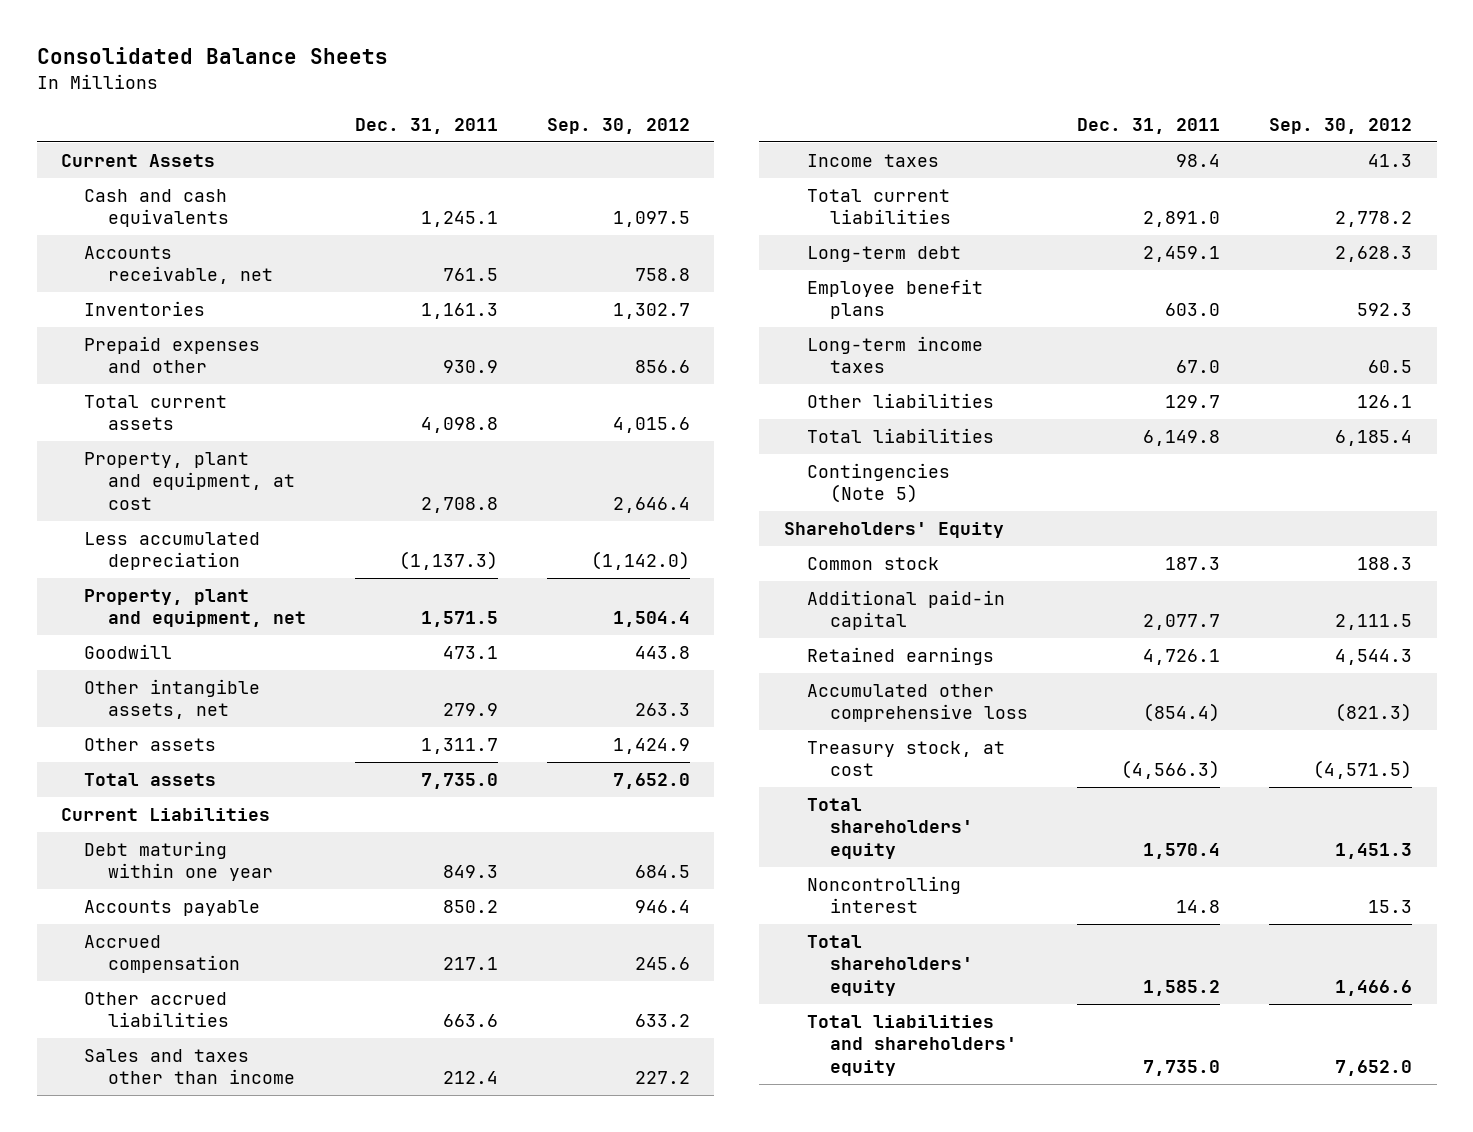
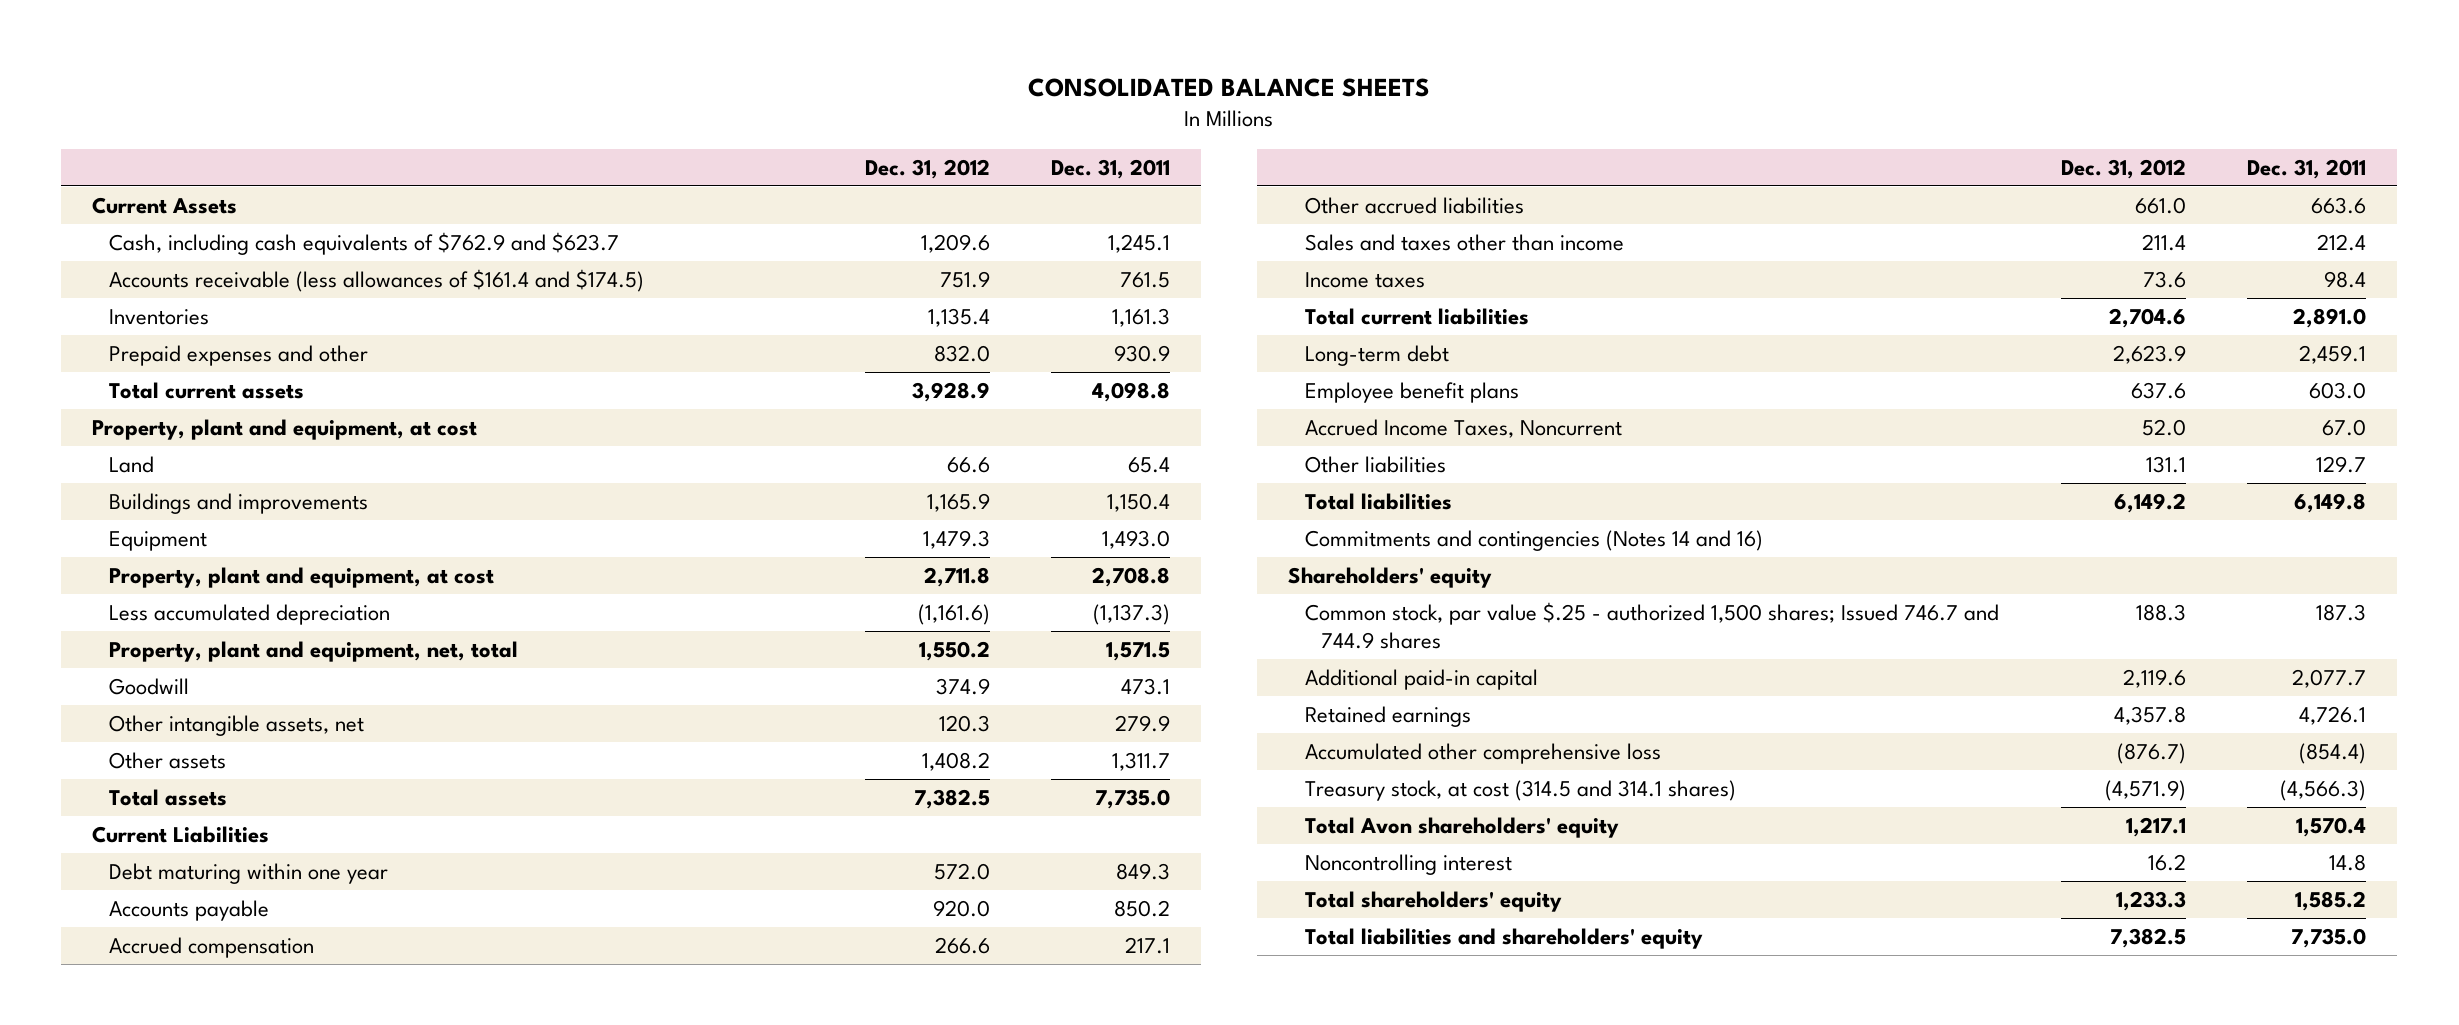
[36,47,388,65] Consolidated Balance Sheets -> [1028,78,1431,98] CONSOLIDATED BALANCE SHEETS
[546,117,690,134] Sep. 30, 2012 -> none
none -> [864,158,990,179] Dec. 31, 2012
[84,189,229,228] Cash and cash equivalents -> [108,231,619,255] Cash, including cash equivalents of $762.9 and $623.7
[84,246,273,285] Accounts receivable, net -> [108,268,644,292] Accounts receivable (less allowances of $161.4 and $174.5)
none -> [92,418,478,440] Property, plant and equipment, at cost
none -> [108,455,154,473] Land
none -> [108,492,368,514] Buildings and improvements
none -> [108,530,207,551] Equipment
[84,589,306,628] Property, plant and equipment, net -> [108,640,518,662] Property, plant and equipment, net, total
[806,336,983,374] Long-term income taxes -> none
none -> [1304,418,1622,438] Accrued Income Taxes, Noncurrent
[806,463,950,504] Contingencies (Note 5) -> [1304,529,1763,551] Commitments and contingencies (Notes 14 and 16)
[783,522,1004,539] Shareholders' Equity -> [1288,566,1493,588] Shareholders' equity
[806,557,939,571] Common stock -> [1304,601,1999,650] Common stock, par value $.25 - authorized 1,500 shares; Issued 746.7 and 744.9 shares
[806,741,1005,777] Treasury stock, at cost -> [1304,779,1736,801] Treasury stock, at cost (314.5 and 314.1 shares)
[806,798,974,859] Total shareholders' equity -> [1304,816,1619,838] Total Avon shareholders' equity

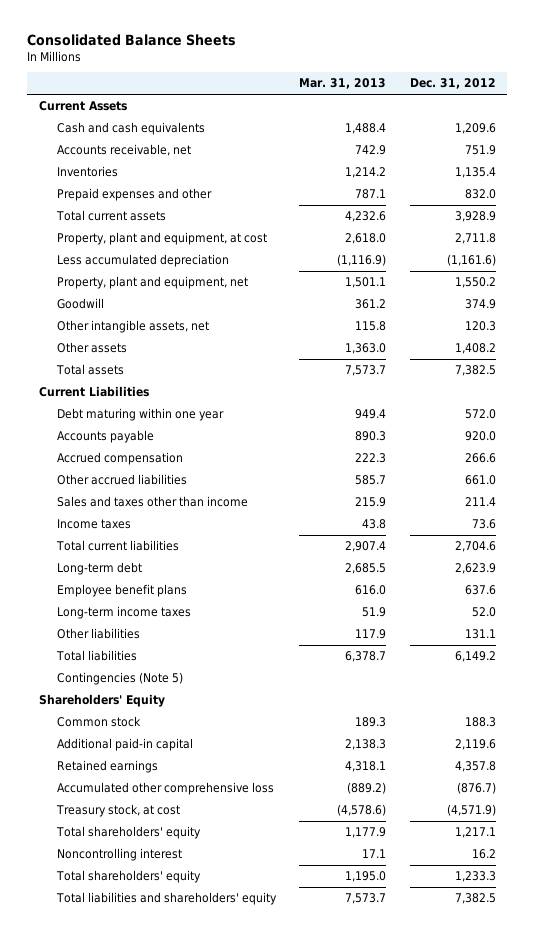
[1028,78,1431,98] CONSOLIDATED BALANCE SHEETS -> [27,33,237,46] Consolidated Balance Sheets
[1051,158,1171,179] Dec. 31, 2011 -> none
none -> [299,78,387,90] Mar. 31, 2013
[108,231,619,255] Cash, including cash equivalents of $762.9 and $623.7 -> [56,122,205,136] Cash and cash equivalents
[108,268,644,292] Accounts receivable (less allowances of $161.4 and $174.5) -> [56,144,191,157] Accounts receivable, net
[92,418,478,440] Property, plant and equipment, at cost -> none
[108,455,154,473] Land -> none
[108,492,368,514] Buildings and improvements -> none
[108,530,207,551] Equipment -> none
[108,640,518,662] Property, plant and equipment, net, total -> [56,276,248,290] Property, plant and equipment, net
[1304,418,1622,438] Accrued Income Taxes, Noncurrent -> none
none -> [56,606,191,620] Long-term income taxes
[1304,529,1763,551] Commitments and contingencies (Notes 14 and 16) -> [56,672,183,686] Contingencies (Note 5)
[1288,566,1493,588] Shareholders' equity -> [38,694,165,708] Shareholders' Equity
[1304,601,1999,650] Common stock, par value $.25 - authorized 1,500 shares; Issued 746.7 and 744.9 shares -> [56,716,141,728] Common stock
[1304,779,1736,801] Treasury stock, at cost (314.5 and 314.1 shares) -> [55,804,180,818] Treasury stock, at cost
[1304,816,1619,838] Total Avon shareholders' equity -> [55,826,201,840] Total shareholders' equity

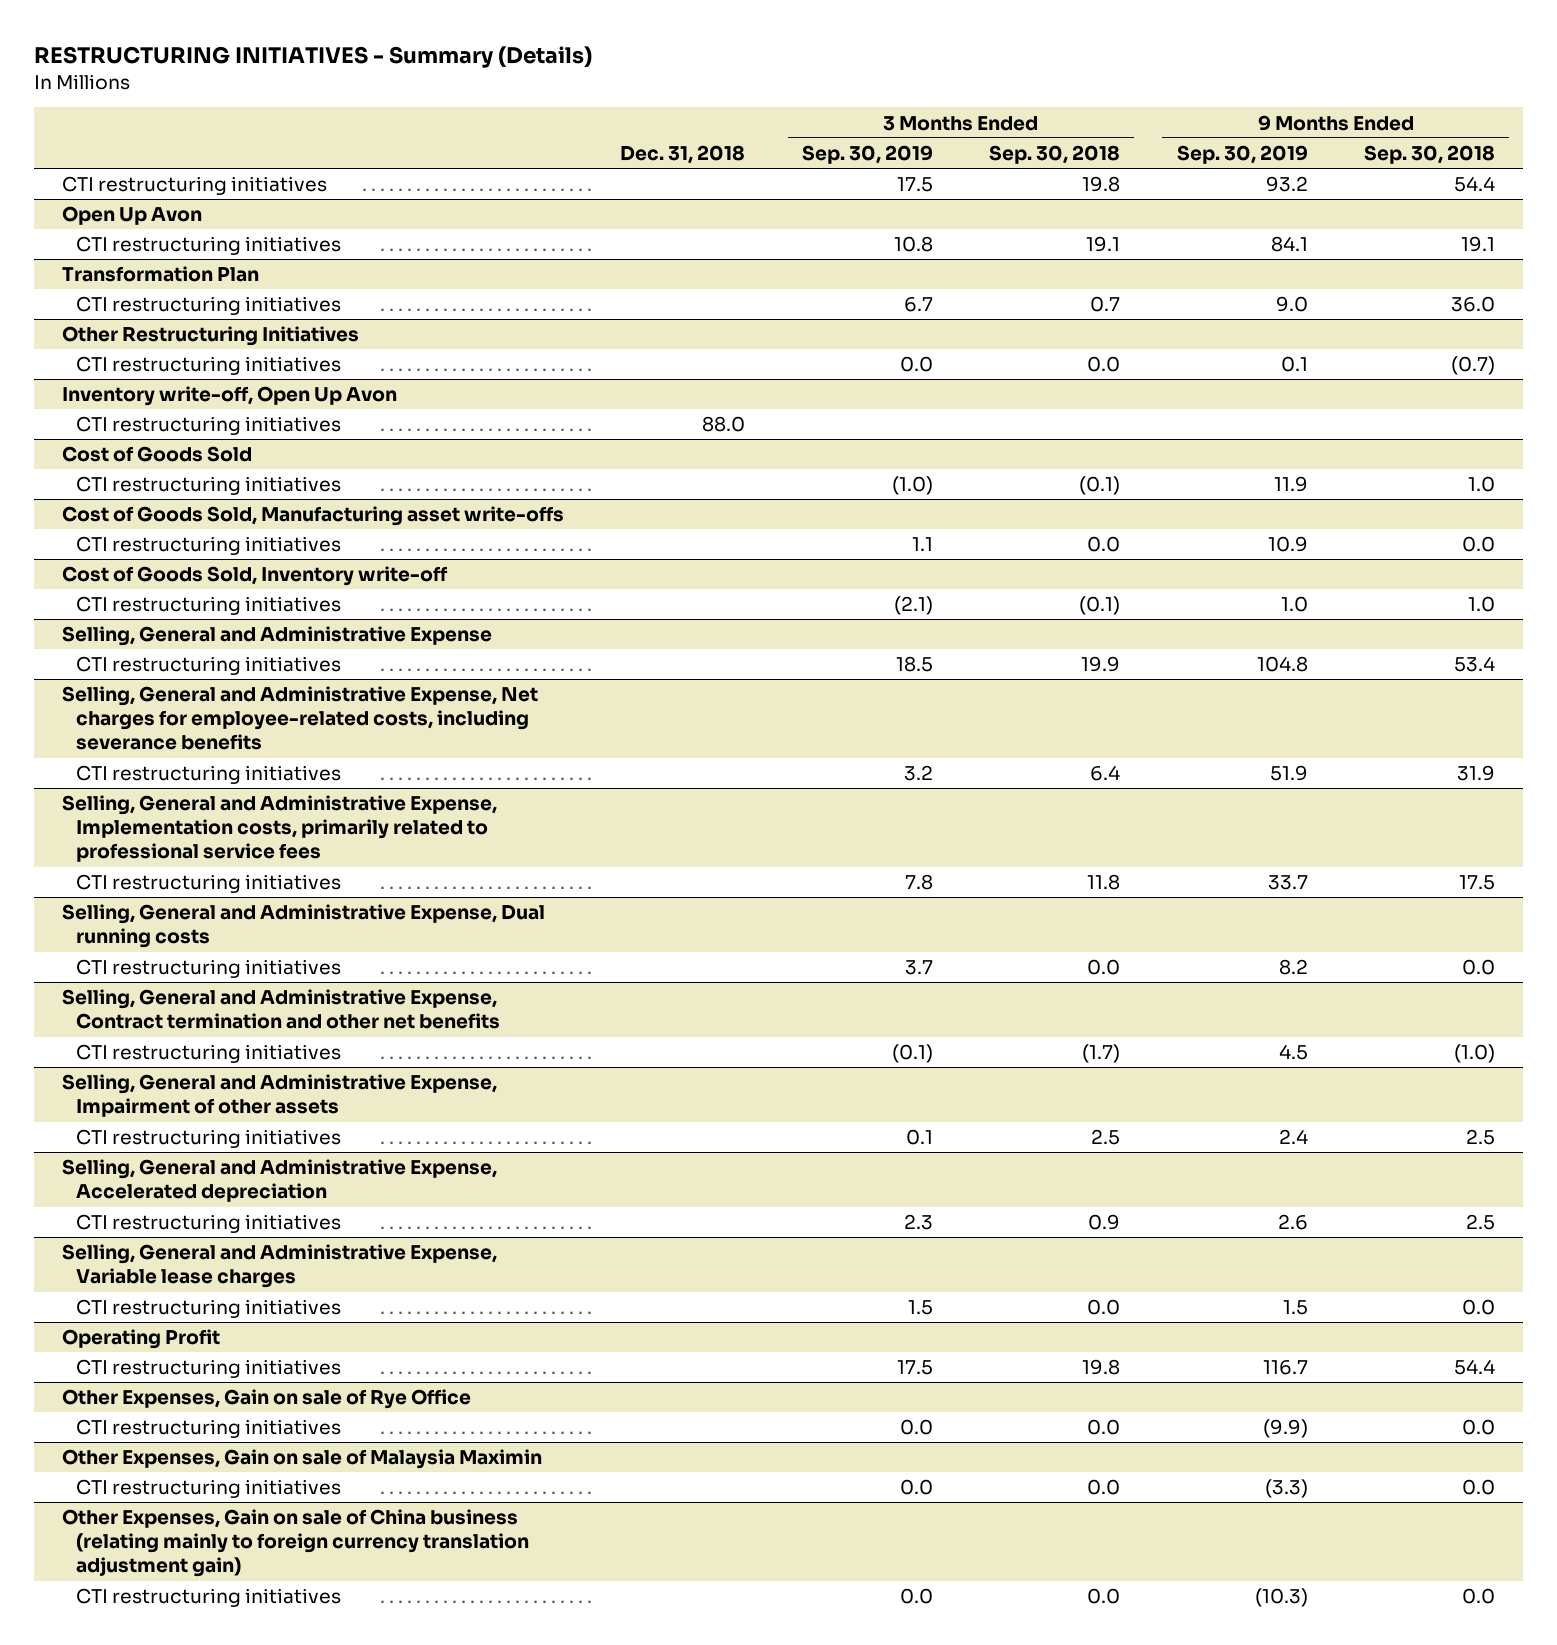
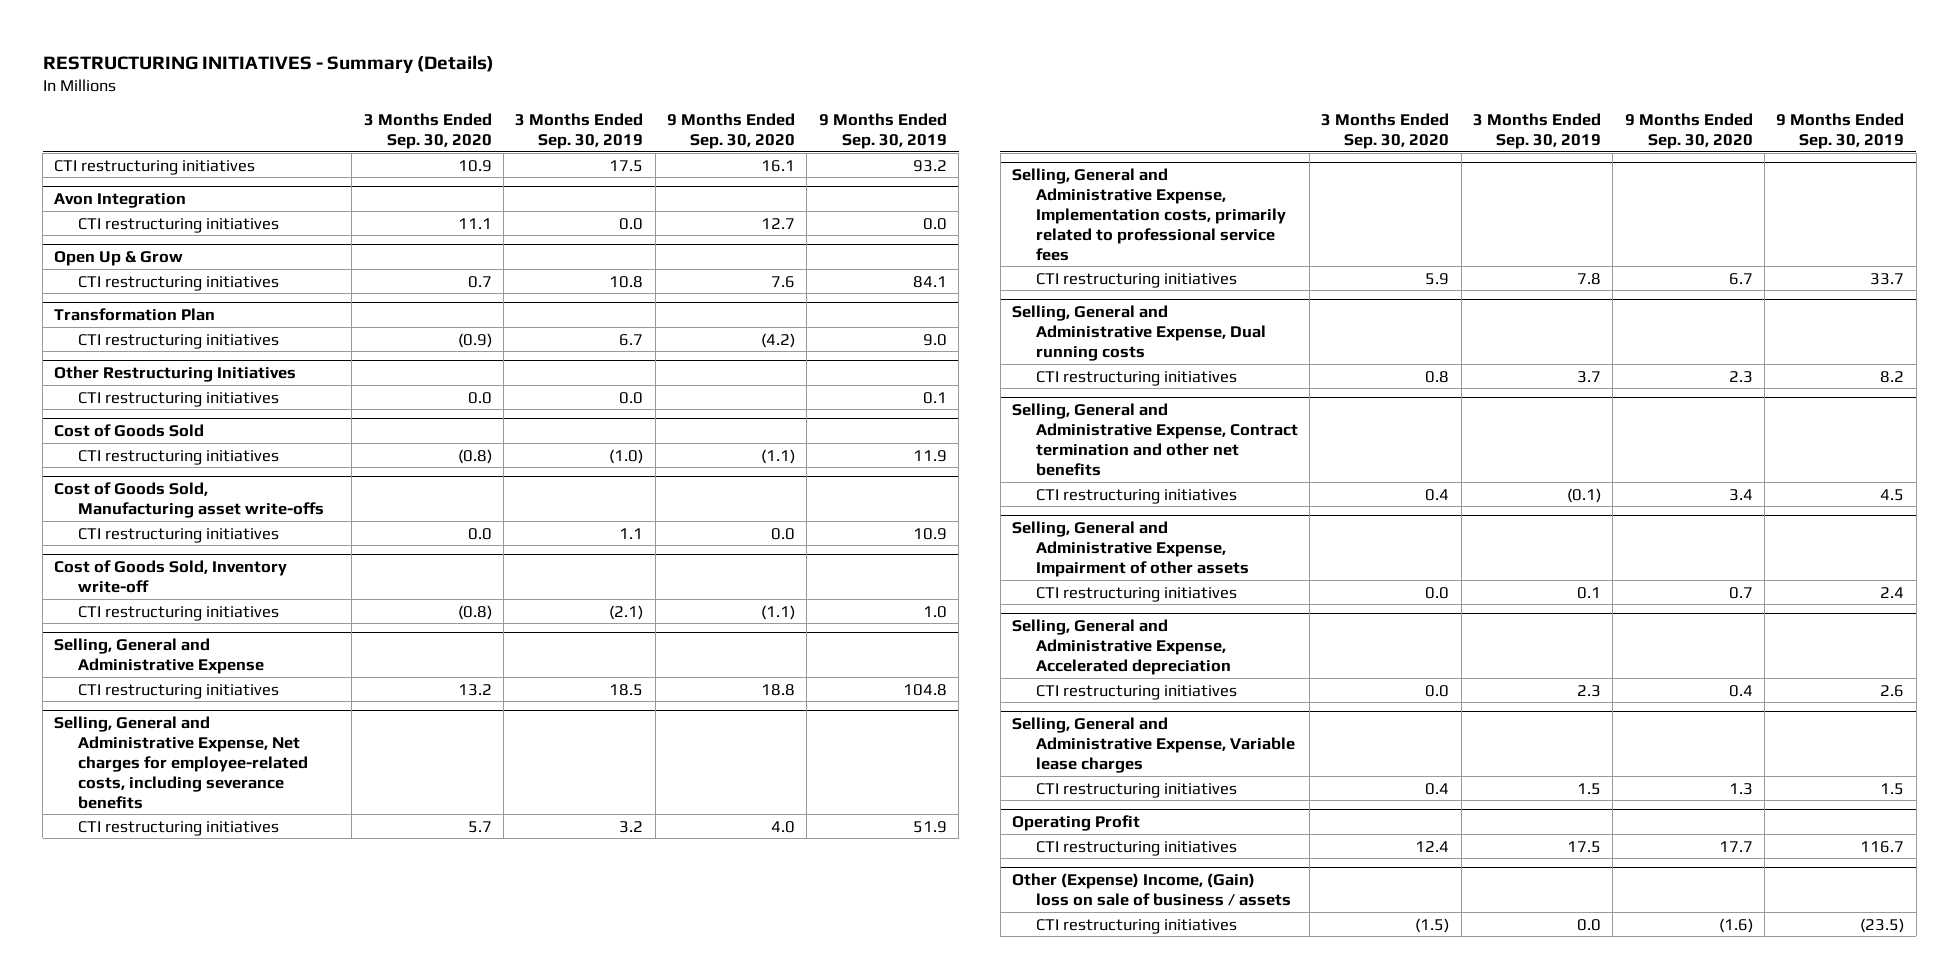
[620,144,746,164] Dec. 31, 2018 -> none
[989,144,1121,164] Sep. 30, 2018 -> none
[1363,144,1495,164] Sep. 30, 2018 -> none
none -> [363,113,492,150] 3 Months Ended Sep. 30, 2020
none -> [667,113,796,150] 9 Months Ended Sep. 30, 2020
none -> [54,193,187,209] Avon Integration
none -> [77,217,279,233] CTI restructuring initiatives
[62,206,203,226] Open Up Avon -> [54,251,184,267] Open Up & Grow
[62,386,398,407] Inventory write-off, Open Up Avon -> none
[75,416,341,436] CTI restructuring initiatives -> none
[62,1389,472,1410] Other Expenses, Gain on sale of Rye Office -> none
[62,1449,543,1470] Other Expenses, Gain on sale of Malaysia Maximin -> none
[75,1479,341,1499] CTI restructuring initiatives -> none
[62,1509,529,1578] Other Expenses, Gain on sale of China business (relating mainly to foreign currency translation adjustment gain) -> none
[75,1588,341,1608] CTI restructuring initiatives -> none
none -> [1012,873,1291,907] Other (Expense) Income, (Gain) loss on sale of business / assets
[1262,1419,1308,1439] (9.9) -> [1860,917,1905,933] (23.5)

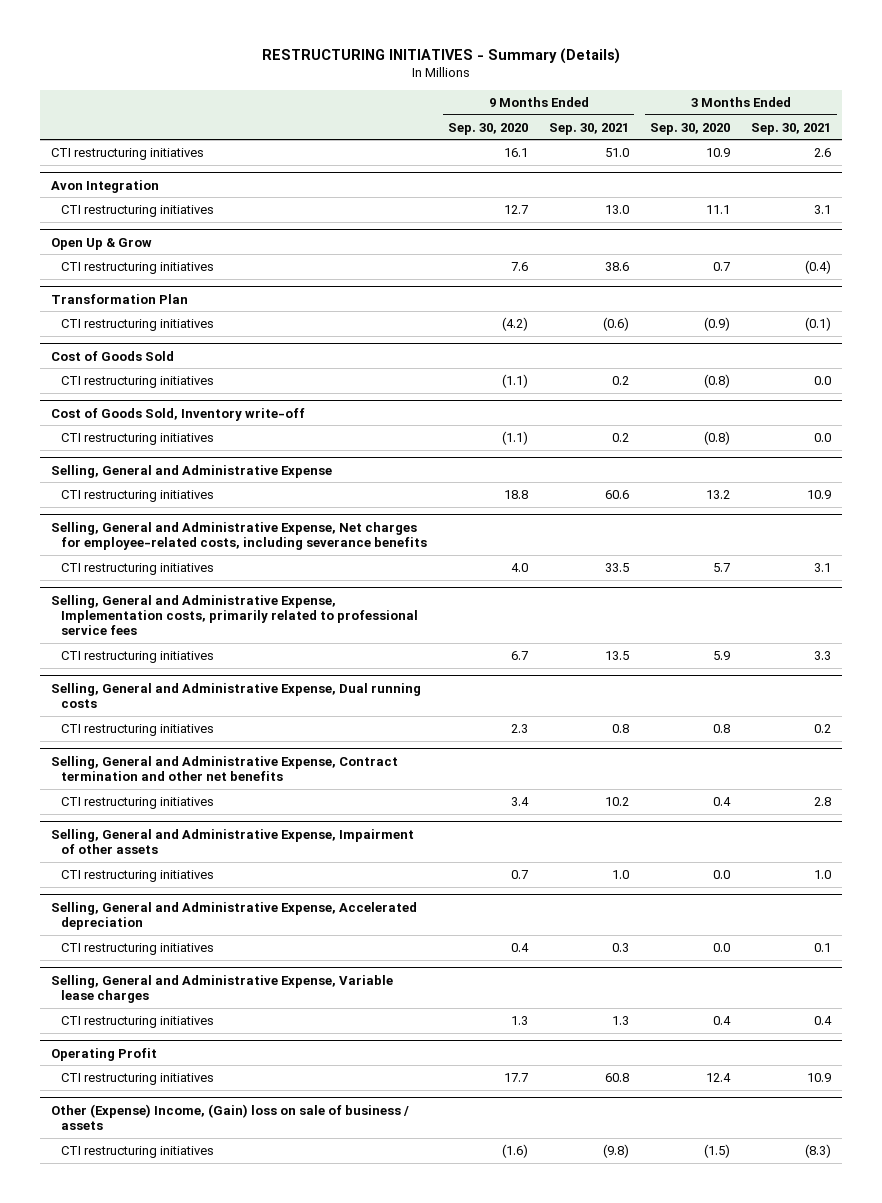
[515,113,644,150] 3 Months Ended Sep. 30, 2019 -> none
[818,113,947,150] 9 Months Ended Sep. 30, 2019 -> none
none -> [549,122,630,135] Sep. 30, 2021
none -> [751,122,832,135] Sep. 30, 2021
[54,366,297,383] Other Restructuring Initiatives -> none
[77,391,279,407] CTI restructuring initiatives -> none
[54,482,324,519] Cost of Goods Sold, Manufacturing asset write-offs -> none
[77,527,279,543] CTI restructuring initiatives -> none

